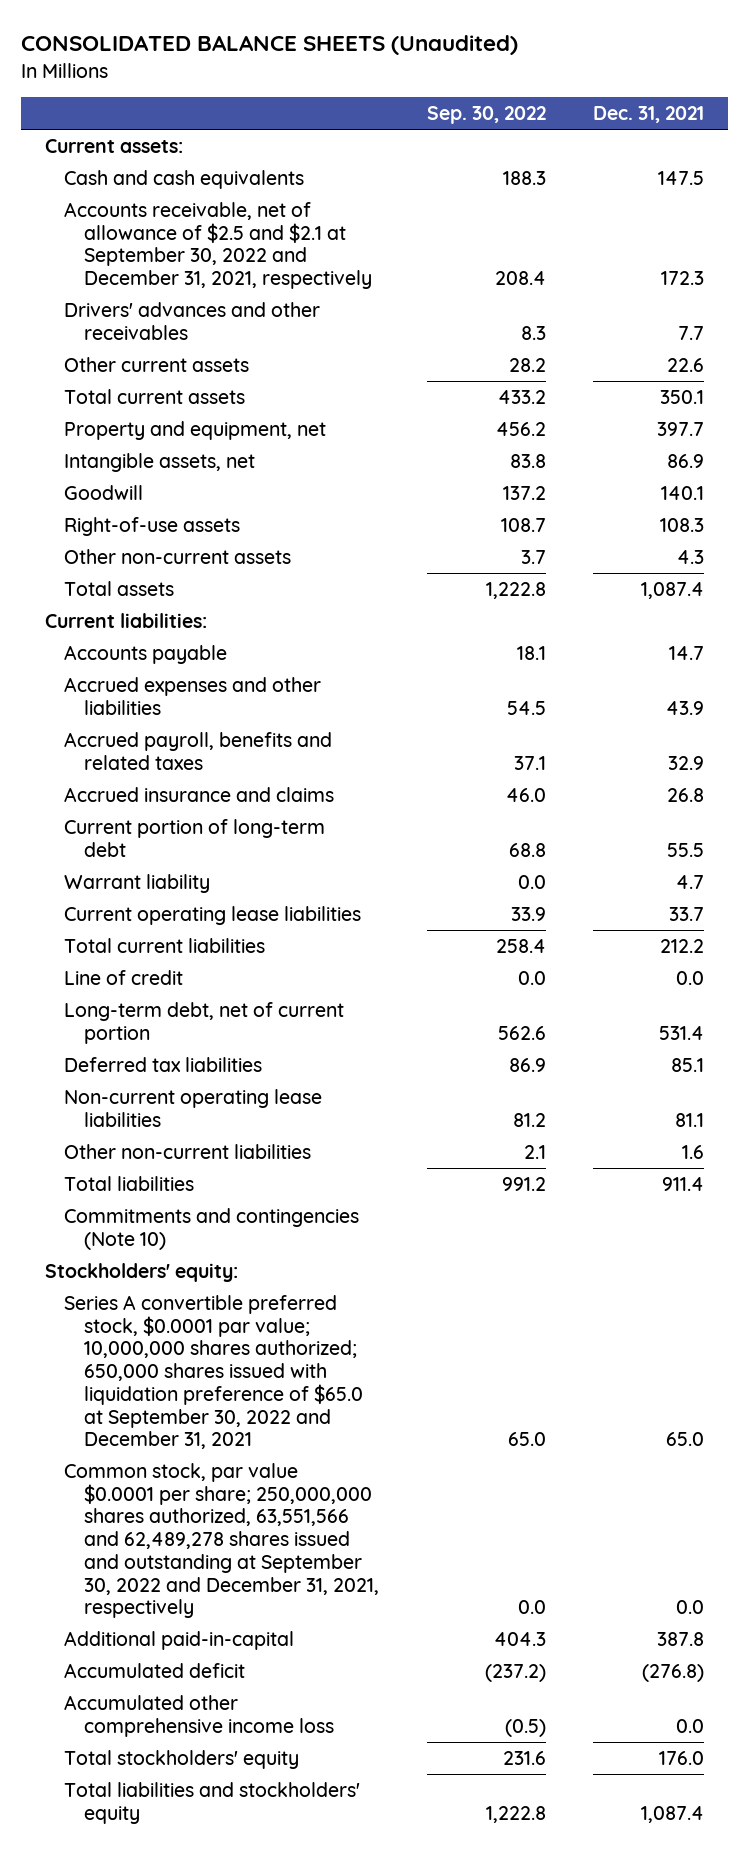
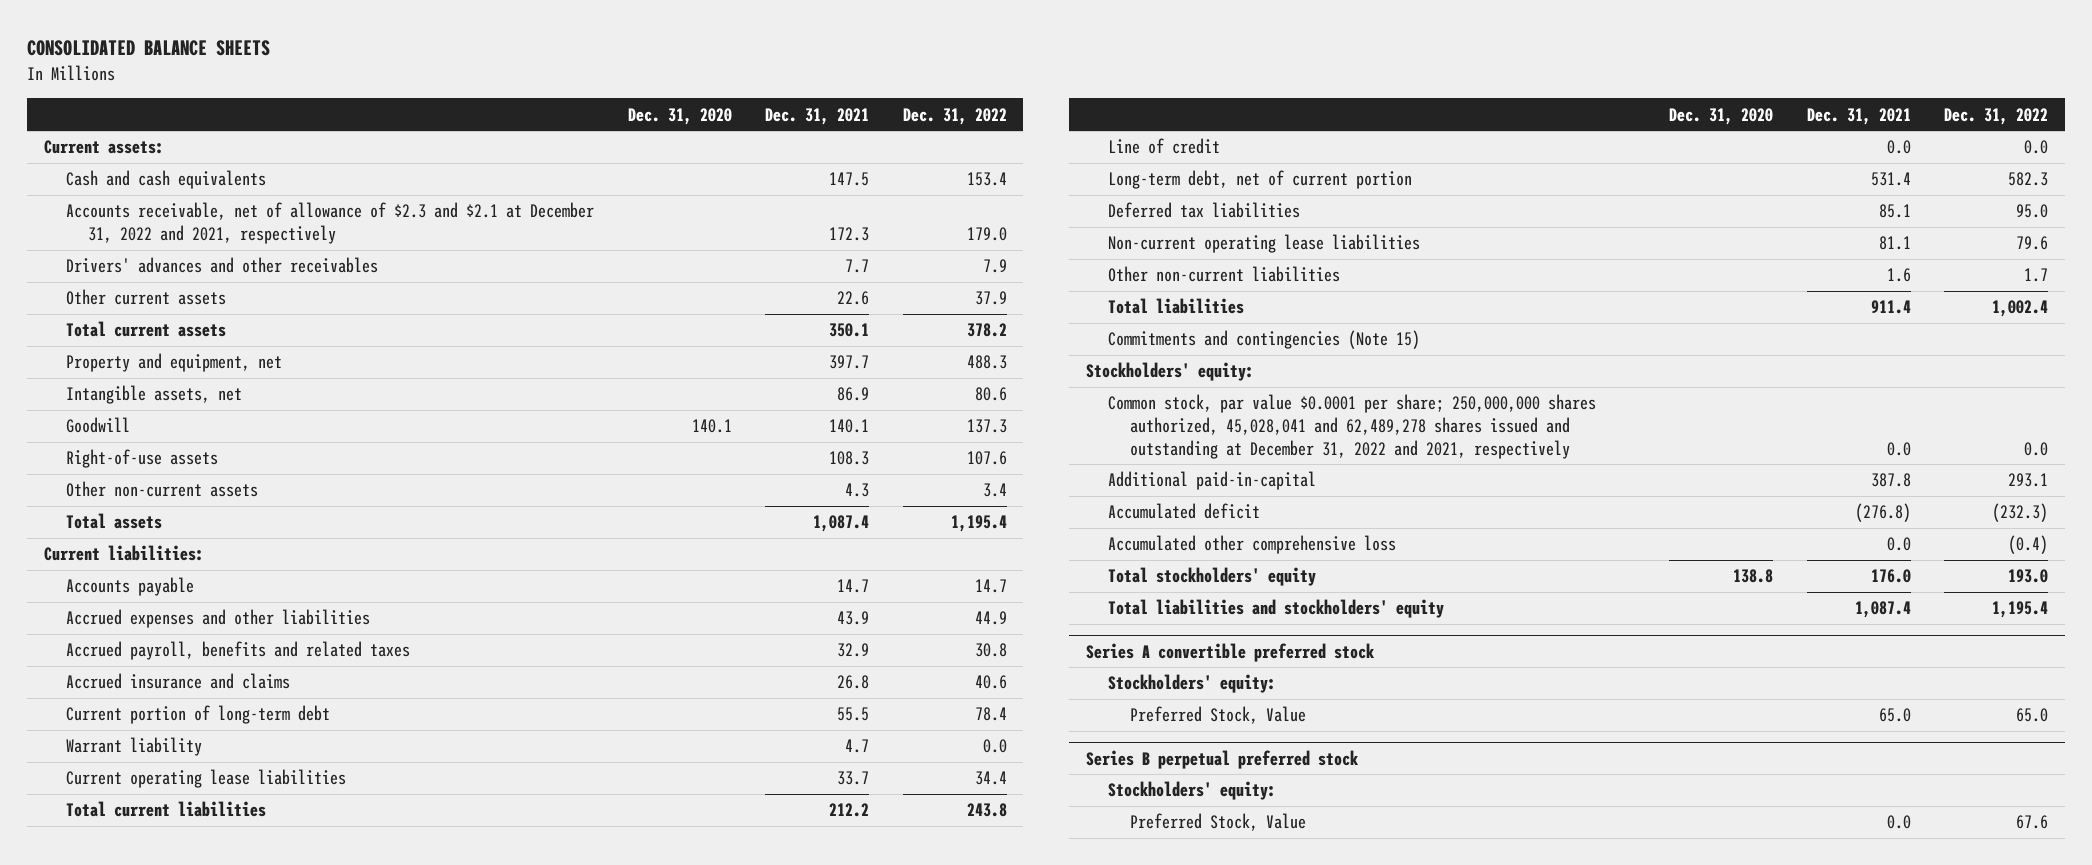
[20,35,518,56] CONSOLIDATED BALANCE SHEETS (Unaudited) -> [27,40,271,57] CONSOLIDATED BALANCE SHEETS
[426,106,546,125] Sep. 30, 2022 -> none
none -> [627,107,732,125] Dec. 31, 2020
none -> [902,107,1007,125] Dec. 31, 2022
[64,201,372,290] Accounts receivable, net of allowance of $2.5 and $2.1 at September 30, 2022 and December 31, 2021, respectively -> [66,202,595,245] Accounts receivable, net of allowance of $2.3 and $2.1 at December 31, 2022 and 2021, respectively
[64,1207,360,1250] Commitments and contingencies (Note 10) -> [1107,330,1420,350] Commitments and contingencies (Note 15)
[64,1294,363,1450] Series A convertible preferred stock, $0.0001 par value; 10,000,000 shares authorized; 650,000 shares issued with liquidation preference of $65.0 at September 30, 2022 and December 31, 2021 -> none
[64,1462,379,1619] Common stock, par value $0.0001 per share; 250,000,000 shares authorized, 63,551,566 and 62,489,278 shares issued and outstanding at September 30, 2022 and December 31, 2021, respectively -> [1107,394,1596,459] Common stock, par value $0.0001 per share; 250,000,000 shares authorized, 45,028,041 and 62,489,278 shares issued and outstanding at December 31, 2022 and 2021, respectively
[64,1694,334,1737] Accumulated other comprehensive income loss -> [1107,535,1396,555] Accumulated other comprehensive loss
none -> [1085,642,1375,662] Series A convertible preferred stock
none -> [1107,674,1276,694] Stockholders' equity:
none -> [1129,706,1306,725] Preferred Stock, Value
none -> [1085,749,1359,769] Series B perpetual preferred stock
none -> [1107,781,1276,801] Stockholders' equity:
none -> [1129,813,1306,832] Preferred Stock, Value

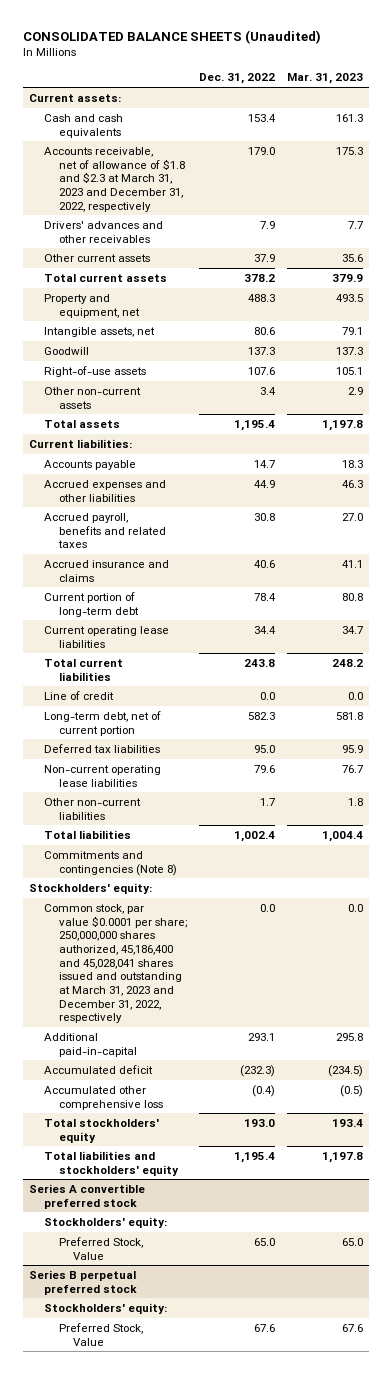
[27,40,271,57] CONSOLIDATED BALANCE SHEETS -> [22,29,321,44] CONSOLIDATED BALANCE SHEETS (Unaudited)
[627,107,732,125] Dec. 31, 2020 -> none
[765,107,870,125] Dec. 31, 2021 -> none
none -> [287,73,364,85] Mar. 31, 2023
[66,202,595,245] Accounts receivable, net of allowance of $2.3 and $2.1 at December 31, 2022 and 2021, respectively -> [43,146,185,212] Accounts receivable, net of allowance of $1.8 and $2.3 at March 31, 2023 and December 31, 2022, respectively
[66,737,203,757] Warrant liability -> none
[1107,330,1420,350] Commitments and contingencies (Note 15) -> [43,850,177,876] Commitments and contingencies (Note 8)
[1107,394,1596,459] Common stock, par value $0.0001 per share; 250,000,000 shares authorized, 45,028,041 and 62,489,278 shares issued and outstanding at December 31, 2022 and 2021, respectively -> [43,903,187,1024] Common stock, par value $0.0001 per share; 250,000,000 shares authorized, 45,186,400 and 45,028,041 shares issued and outstanding at March 31, 2023 and December 31, 2022, respectively

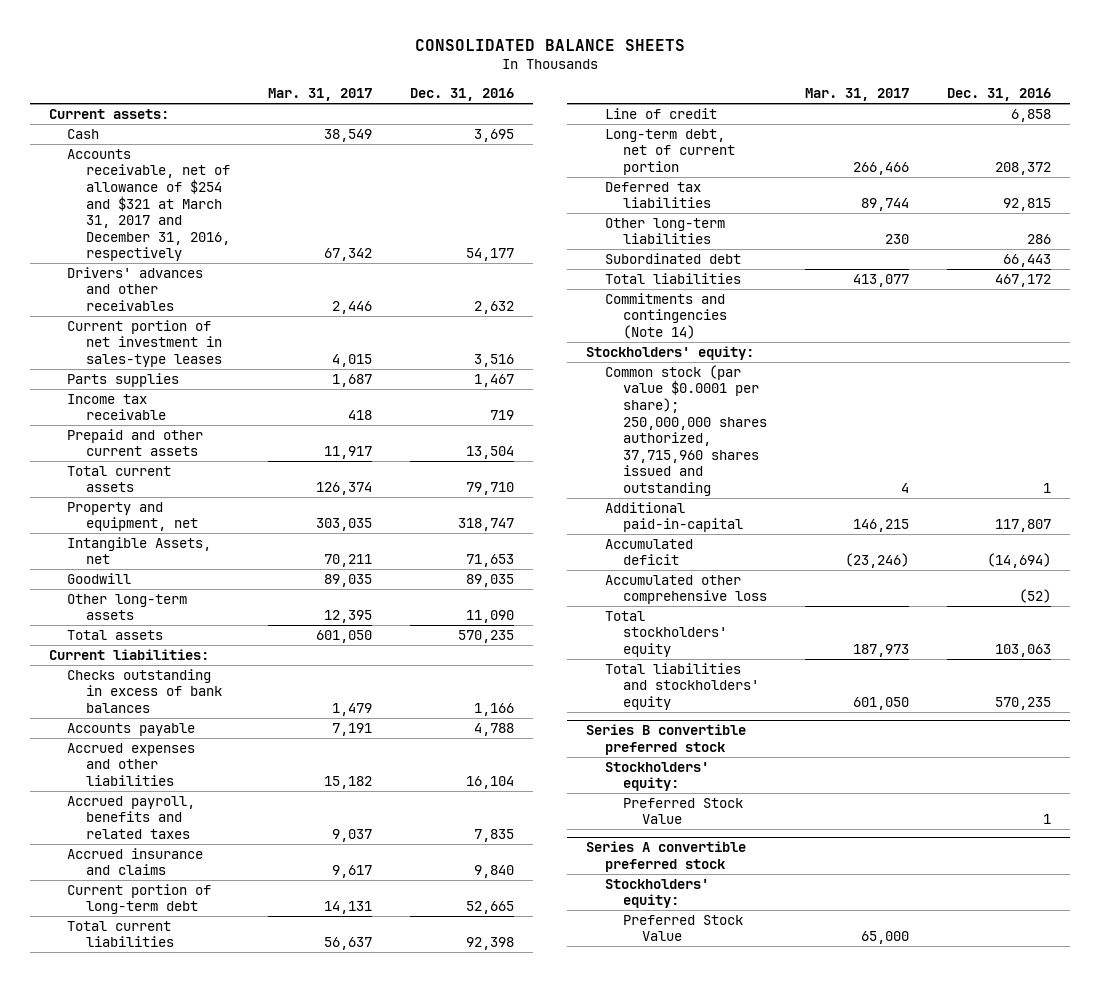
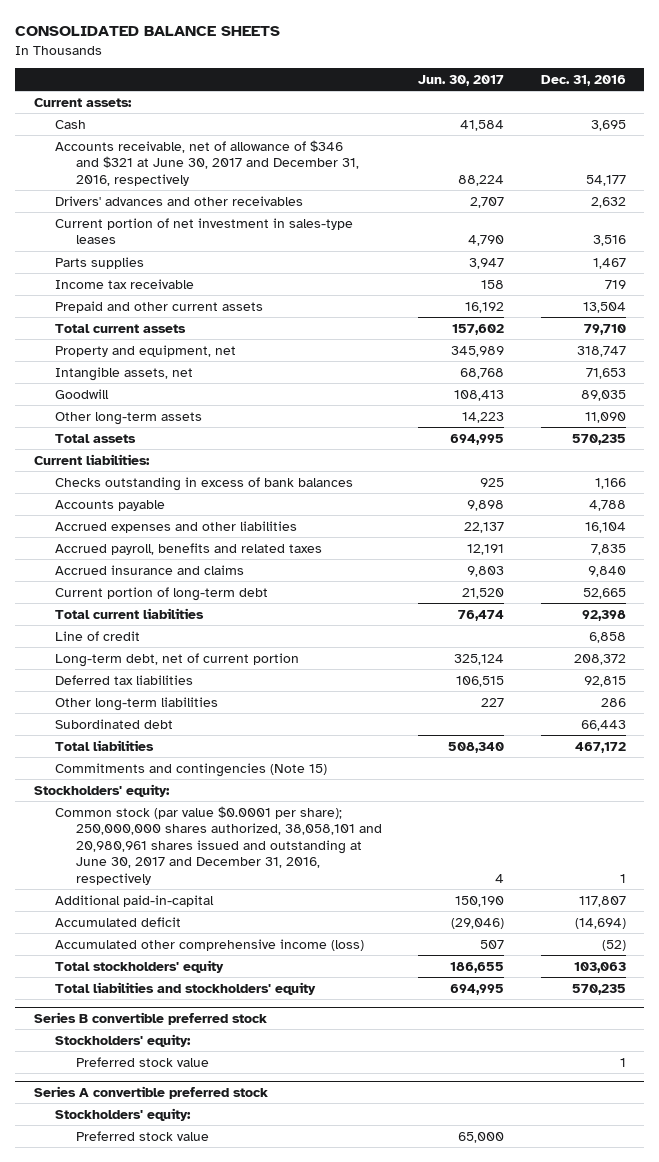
[267,88,372,102] Mar. 31, 2017 -> none
none -> [418,74,505,86] Jun. 30, 2017
[67,148,230,262] Accounts receivable, net of allowance of $254 and $321 at March 31, 2017 and December 31, 2016, respectively -> [54,139,359,186] Accounts receivable, net of allowance of $346 and $321 at June 30, 2017 and December 31, 2016, respectively
[67,536,212,565] Intangible Assets, net -> [54,366,193,381] Intangible assets, net
[604,292,728,340] Commitments and contingencies (Note 14) -> [54,762,327,777] Commitments and contingencies (Note 15)
[604,364,768,496] Common stock (par value $0.0001 per share); 250,000,000 shares authorized, 37,715,960 shares issued and outstanding -> [54,805,382,885] Common stock (par value $0.0001 per share); 250,000,000 shares authorized, 38,058,101 and 20,980,961 shares issued and outstanding at June 30, 2017 and December 31, 2016, respectively
[604,574,768,605] Accumulated other comprehensive loss -> [54,938,364,951] Accumulated other comprehensive income (loss)
[623,797,744,825] Preferred Stock Value -> [75,1056,209,1067] Preferred stock value
[623,914,744,942] Preferred Stock Value -> [75,1130,209,1141] Preferred stock value

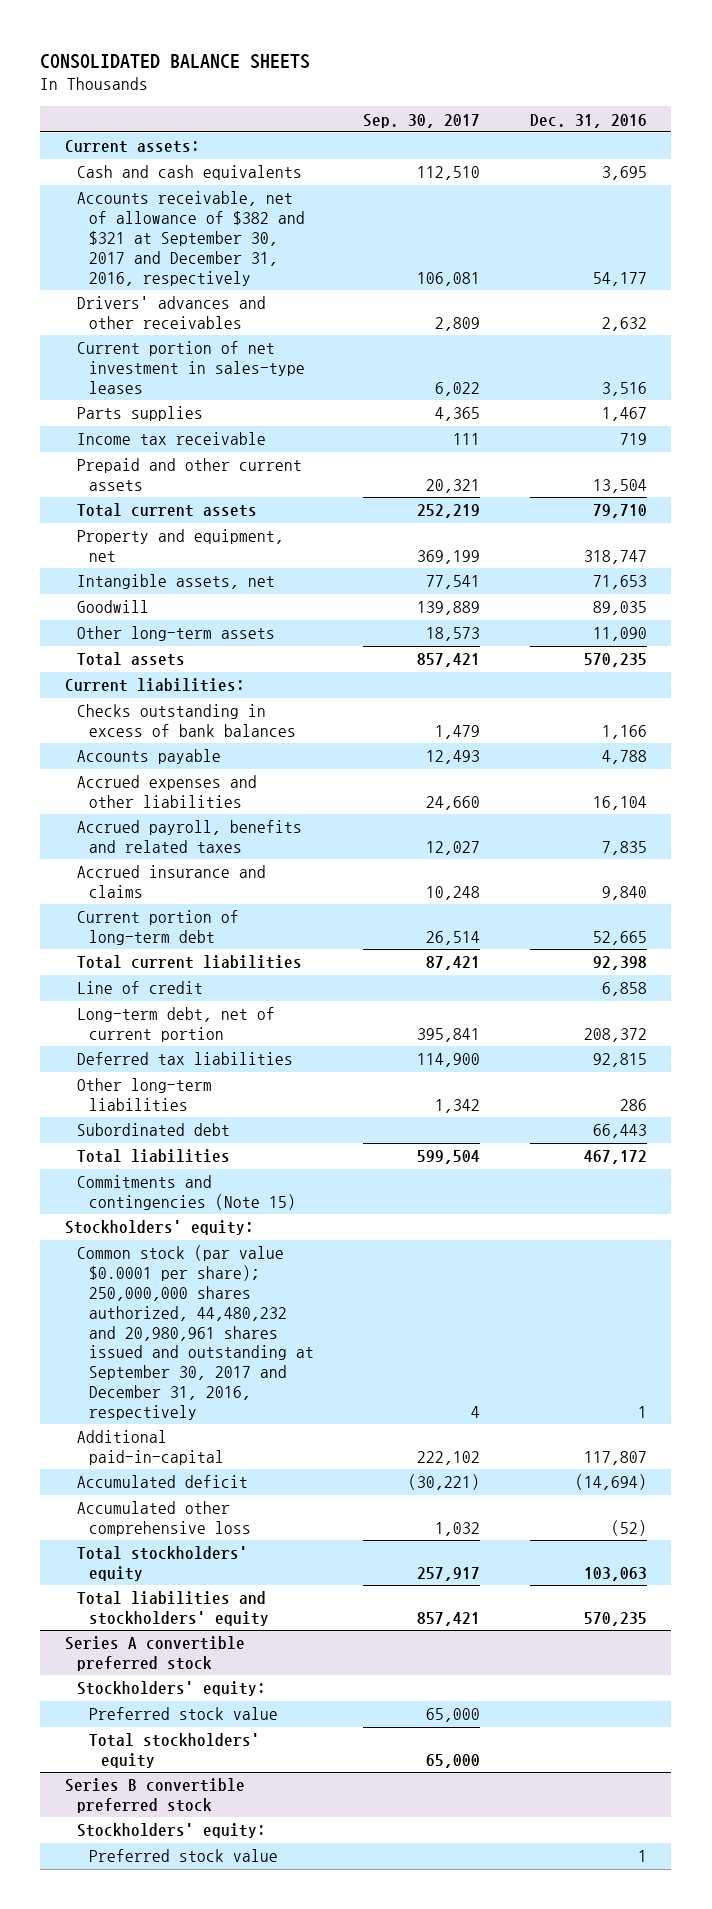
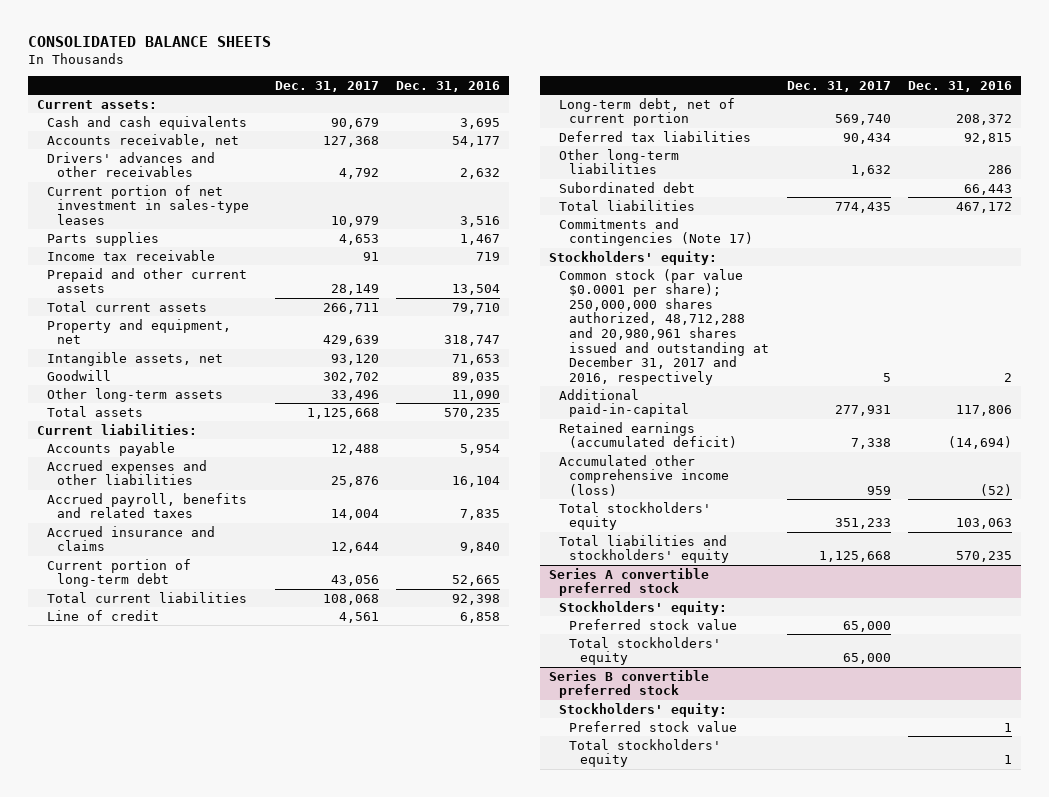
[363,113,481,128] Sep. 30, 2017 -> none
none -> [274,80,379,92] Dec. 31, 2017
[76,191,305,286] Accounts receivable, net of allowance of $382 and $321 at September 30, 2017 and December 31, 2016, respectively -> [46,133,239,147] Accounts receivable, net
[76,704,296,738] Checks outstanding in excess of bank balances -> none
[601,750,647,765] 4,788 -> [460,443,501,455] 5,954
[76,1175,296,1211] Commitments and contingencies (Note 15) -> [558,217,754,247] Commitments and contingencies (Note 17)
[76,1245,314,1420] Common stock (par value $0.0001 per share); 250,000,000 shares authorized, 44,480,232 and 20,980,961 shares issued and outstanding at September 30, 2017 and December 31, 2016, respectively -> [558,268,770,385] Common stock (par value $0.0001 per share); 250,000,000 shares authorized, 48,712,288 and 20,980,961 shares issued and outstanding at December 31, 2017 and 2016, respectively
[637,1405,647,1418] 1 -> [1004,372,1013,382] 2
[583,1451,647,1466] 117,807 -> [956,405,1013,417] 117,806
[76,1475,248,1489] Accumulated deficit -> [558,421,738,449] Retained earnings (accumulated deficit)
[76,1501,251,1537] Accumulated other comprehensive loss -> [558,454,730,496] Accumulated other comprehensive income (loss)
none -> [569,738,722,768] Total stockholders' equity

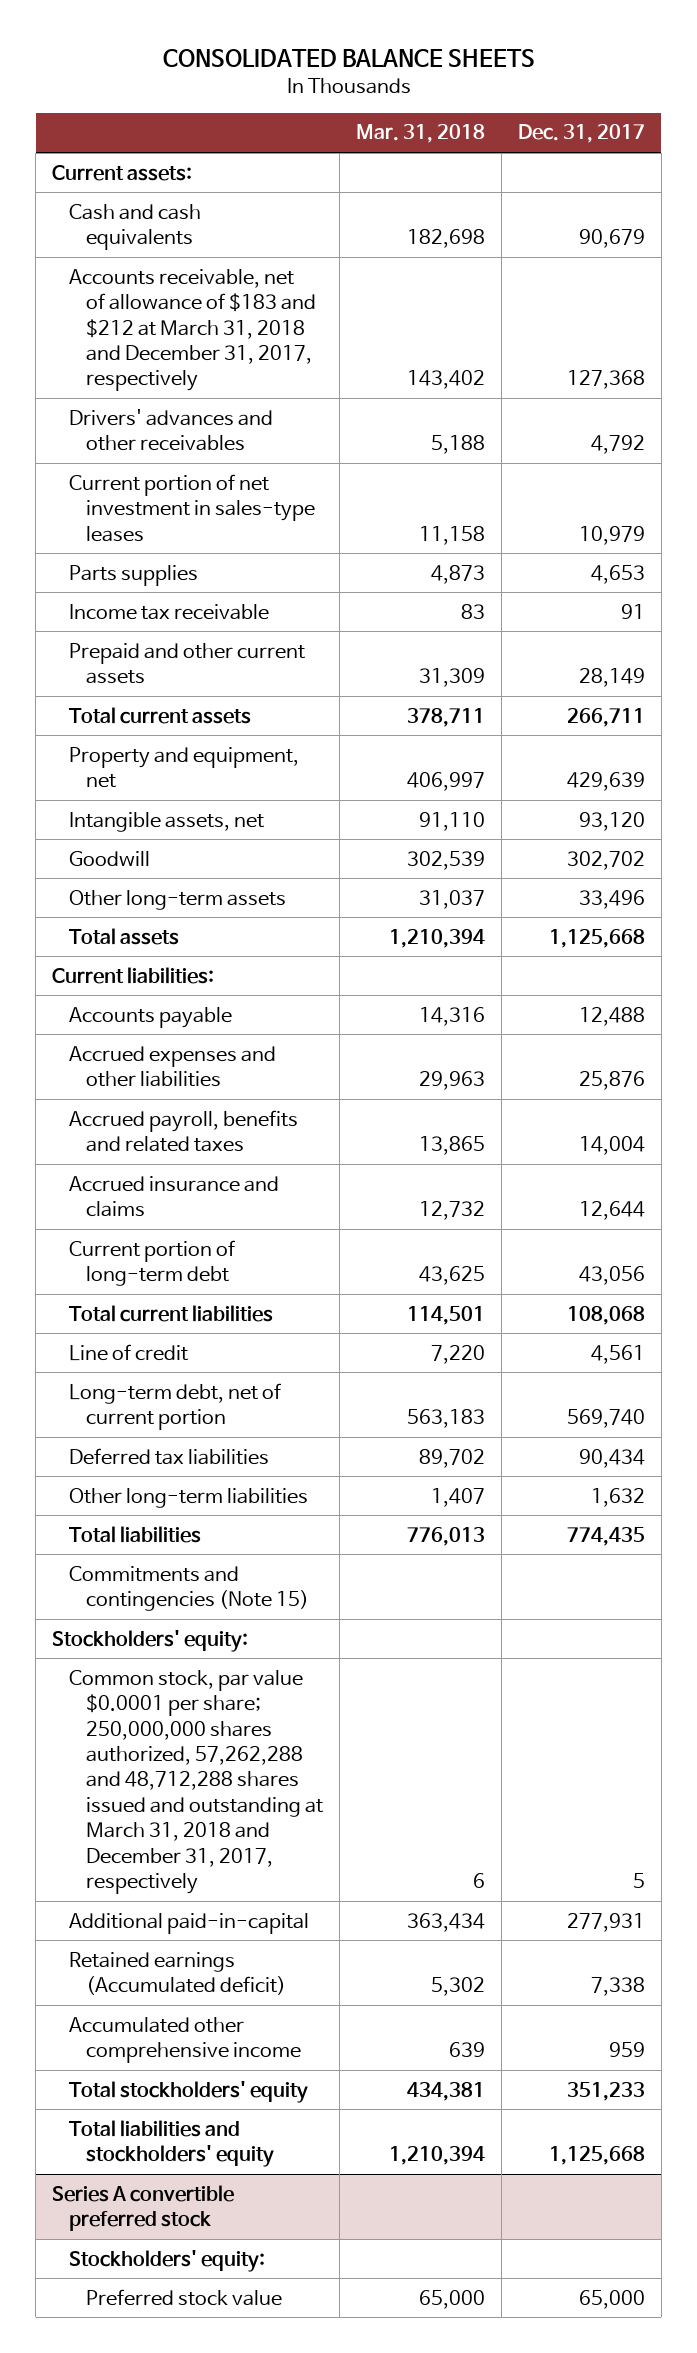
[396,80,501,92] Dec. 31, 2016 -> none
none -> [355,124,485,144] Mar. 31, 2018
[46,133,239,147] Accounts receivable, net -> [69,268,316,392] Accounts receivable, net of allowance of $183 and $212 at March 31, 2018 and December 31, 2017, respectively
[558,181,695,193] Subordinated debt -> none
[558,217,754,247] Commitments and contingencies (Note 17) -> [69,1565,309,1612] Commitments and contingencies (Note 15)
[558,268,770,385] Common stock (par value $0.0001 per share); 250,000,000 shares authorized, 48,712,288 and 20,980,961 shares issued and outstanding at December 31, 2017 and 2016, respectively -> [69,1669,323,1895] Common stock, par value $0.0001 per share; 250,000,000 shares authorized, 57,262,288 and 48,712,288 shares issued and outstanding at March 31, 2018 and December 31, 2017, respectively
[558,421,738,449] Retained earnings (accumulated deficit) -> [69,1951,286,1996] Retained earnings (Accumulated deficit)
[558,454,730,496] Accumulated other comprehensive income (loss) -> [69,2016,301,2064] Accumulated other comprehensive income
[569,636,722,666] Total stockholders' equity -> none
[548,669,709,699] Series B convertible preferred stock -> none
[558,702,727,717] Stockholders' equity: -> none
[569,720,738,732] Preferred stock value -> none
[569,738,722,768] Total stockholders' equity -> none

